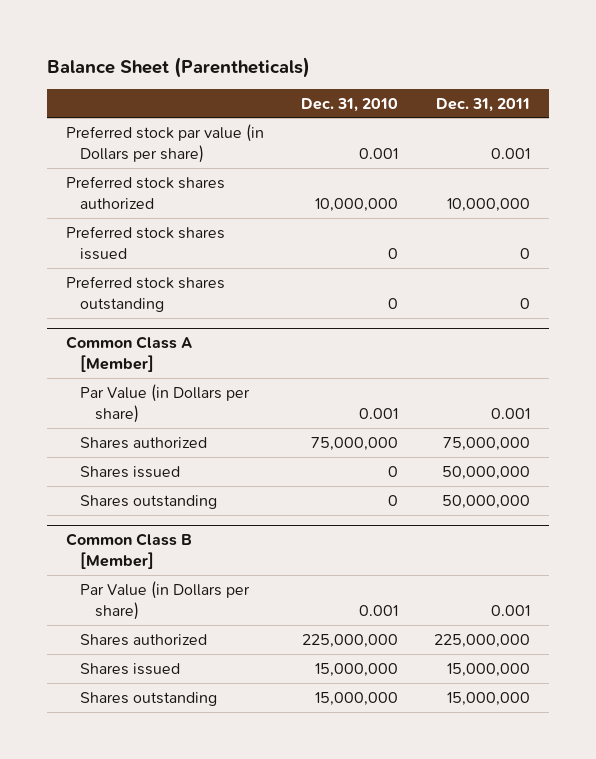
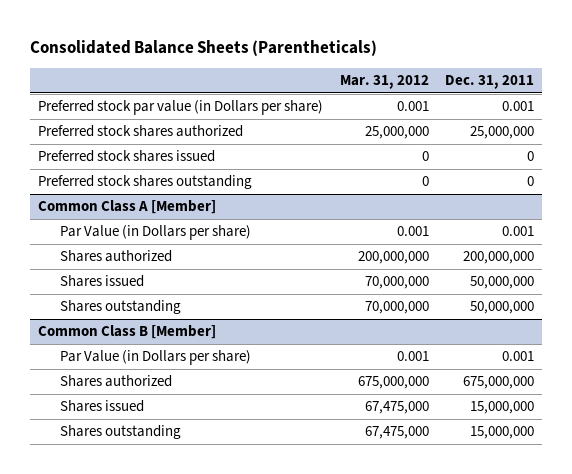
[47,56,311,78] Balance Sheet (Parentheticals) -> [29,39,377,56] Consolidated Balance Sheets (Parentheticals)
[300,97,398,112] Dec. 31, 2010 -> none
none -> [339,75,429,90] Mar. 31, 2012
[447,197,531,212] 10,000,000 -> [469,126,534,140] 25,000,000
[443,436,531,451] 75,000,000 -> [462,251,534,265] 200,000,000
[434,633,531,648] 225,000,000 -> [462,376,534,390] 675,000,000

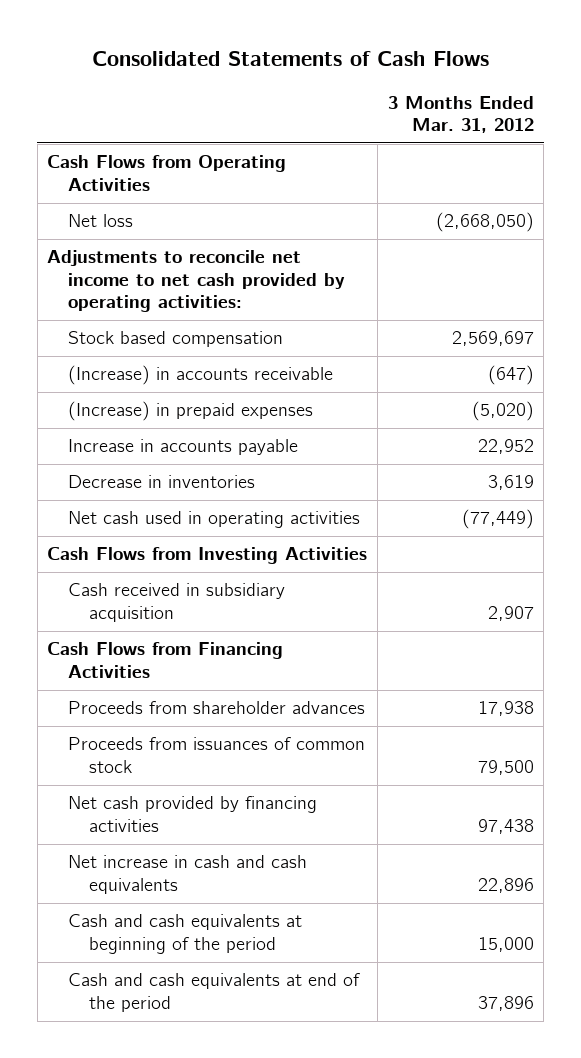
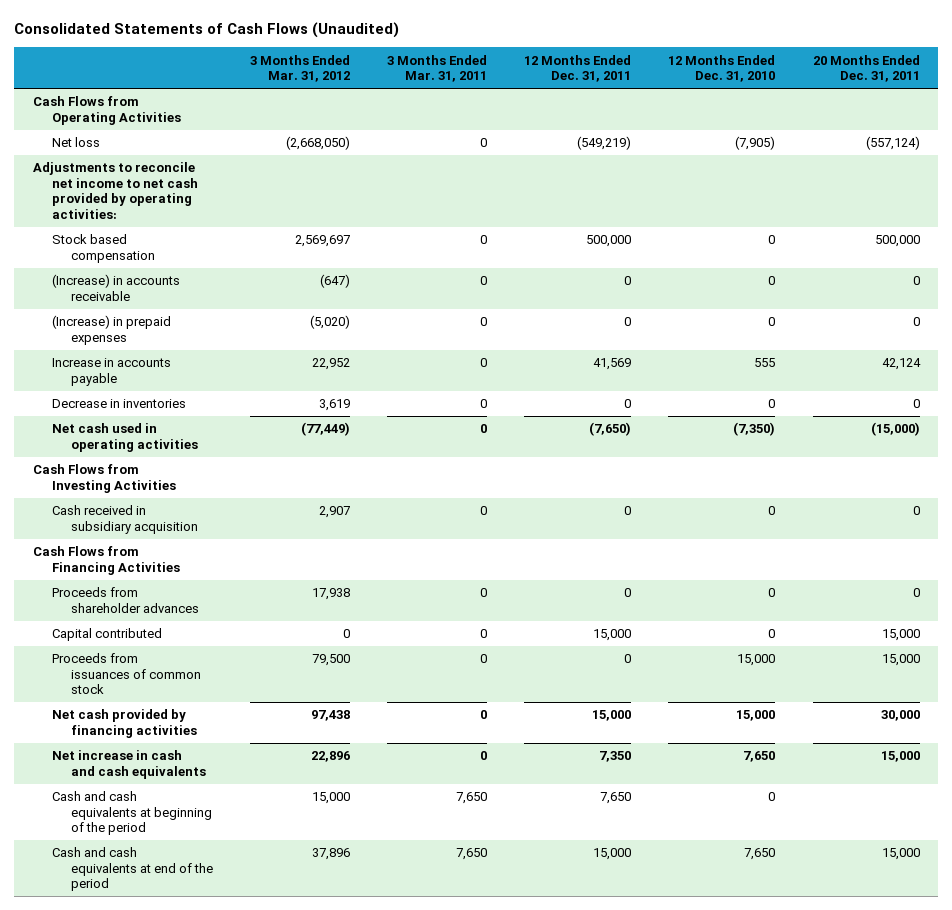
[91,50,489,66] Consolidated Statements of Cash Flows -> [14,22,400,39] Consolidated Statements of Cash Flows (Unaudited)
none -> [387,54,488,83] 3 Months Ended Mar. 31, 2011
none -> [524,54,632,83] 12 Months Ended Dec. 31, 2011
none -> [668,54,776,83] 12 Months Ended Dec. 31, 2010
none -> [812,54,920,83] 20 Months Ended Dec. 31, 2011
none -> [51,628,162,642] Capital contributed

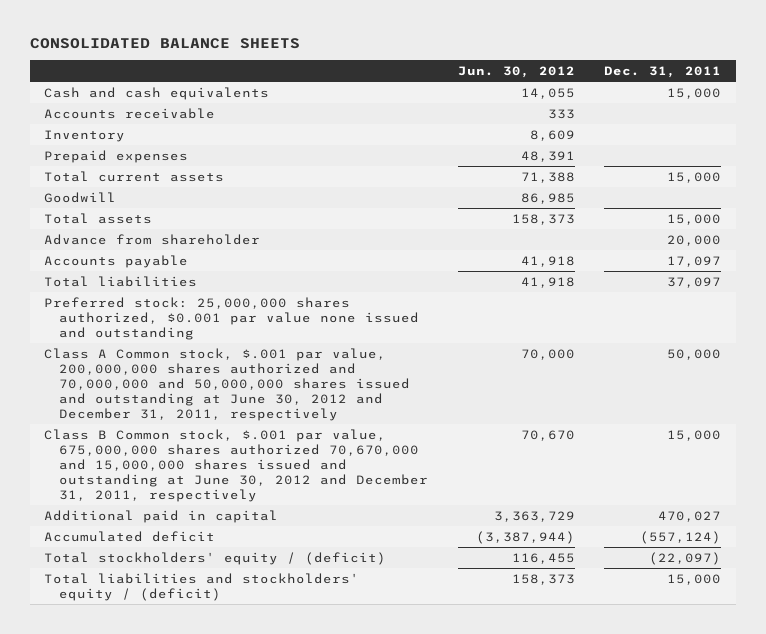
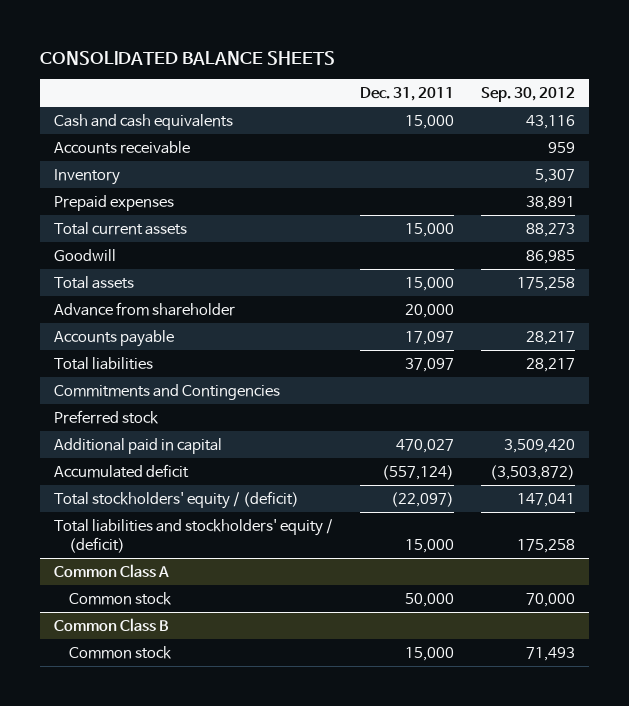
[457,65,575,78] Jun. 30, 2012 -> none
none -> [481,87,576,103] Sep. 30, 2012
[44,347,411,422] Class A Common stock, $.001 par value, 200,000,000 shares authorized and 70,000,000 and 50,000,000 shares issued and outstanding at June 30, 2012 and December 31, 2011, respectively -> none
[44,428,429,503] Class B Common stock, $.001 par value, 675,000,000 shares authorized 70,670,000 and 15,000,000 shares issued and outstanding at June 30, 2012 and December 31, 2011, respectively -> none
none -> [53,384,280,401] Commitments and Contingencies
[44,296,420,340] Preferred stock: 25,000,000 shares authorized, $0.001 par value none issued and outstanding -> [53,410,159,425] Preferred stock
none -> [53,564,169,579] Common Class A
none -> [68,592,172,606] Common stock
none -> [53,618,169,633] Common Class B
none -> [68,646,172,660] Common stock

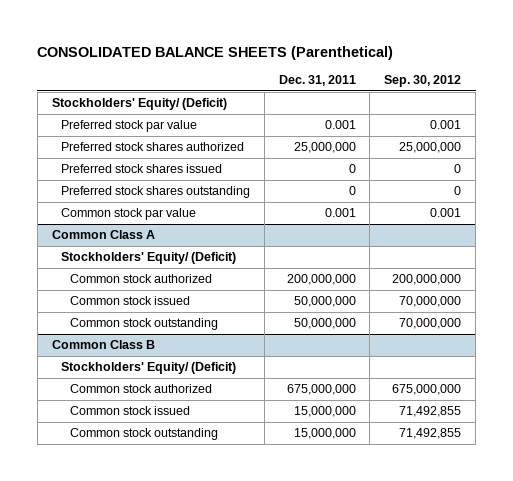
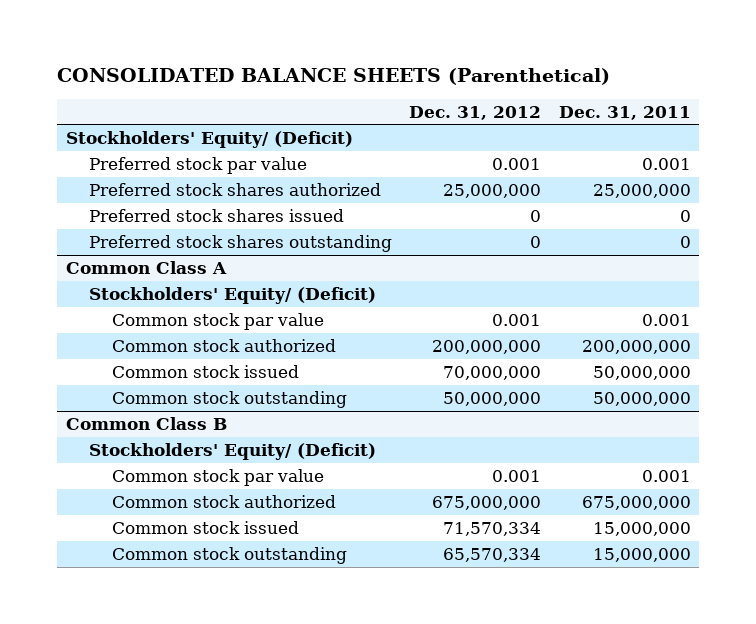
[384,75,462,88] Sep. 30, 2012 -> none
none -> [409,105,542,120] Dec. 31, 2012
[60,208,196,221] Common stock par value -> none
none -> [112,312,325,330] Common stock par value
none -> [112,468,325,486] Common stock par value

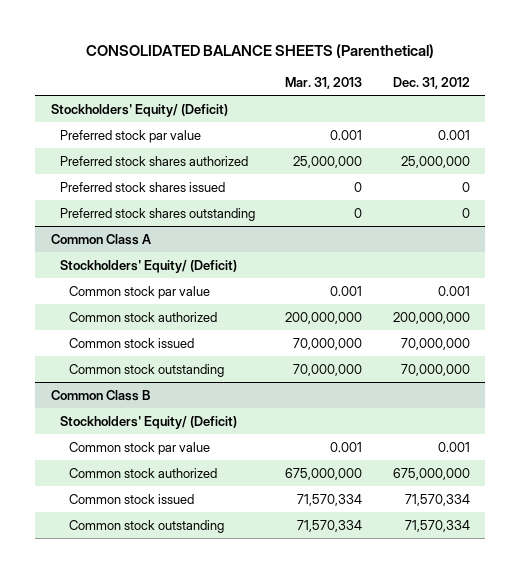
[558,105,691,120] Dec. 31, 2011 -> none
none -> [285,76,363,89] Mar. 31, 2013
[443,391,542,406] 50,000,000 -> [400,363,470,376] 70,000,000
[443,547,542,562] 65,570,334 -> [404,519,470,532] 71,570,334

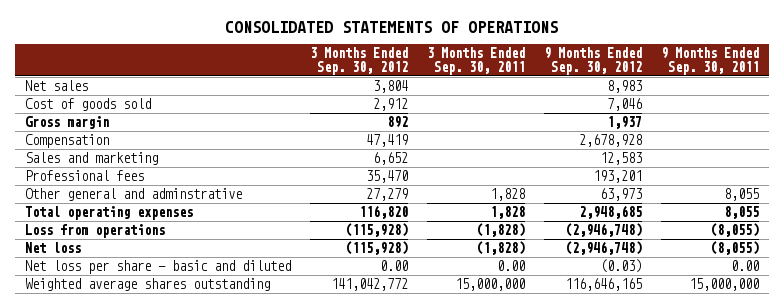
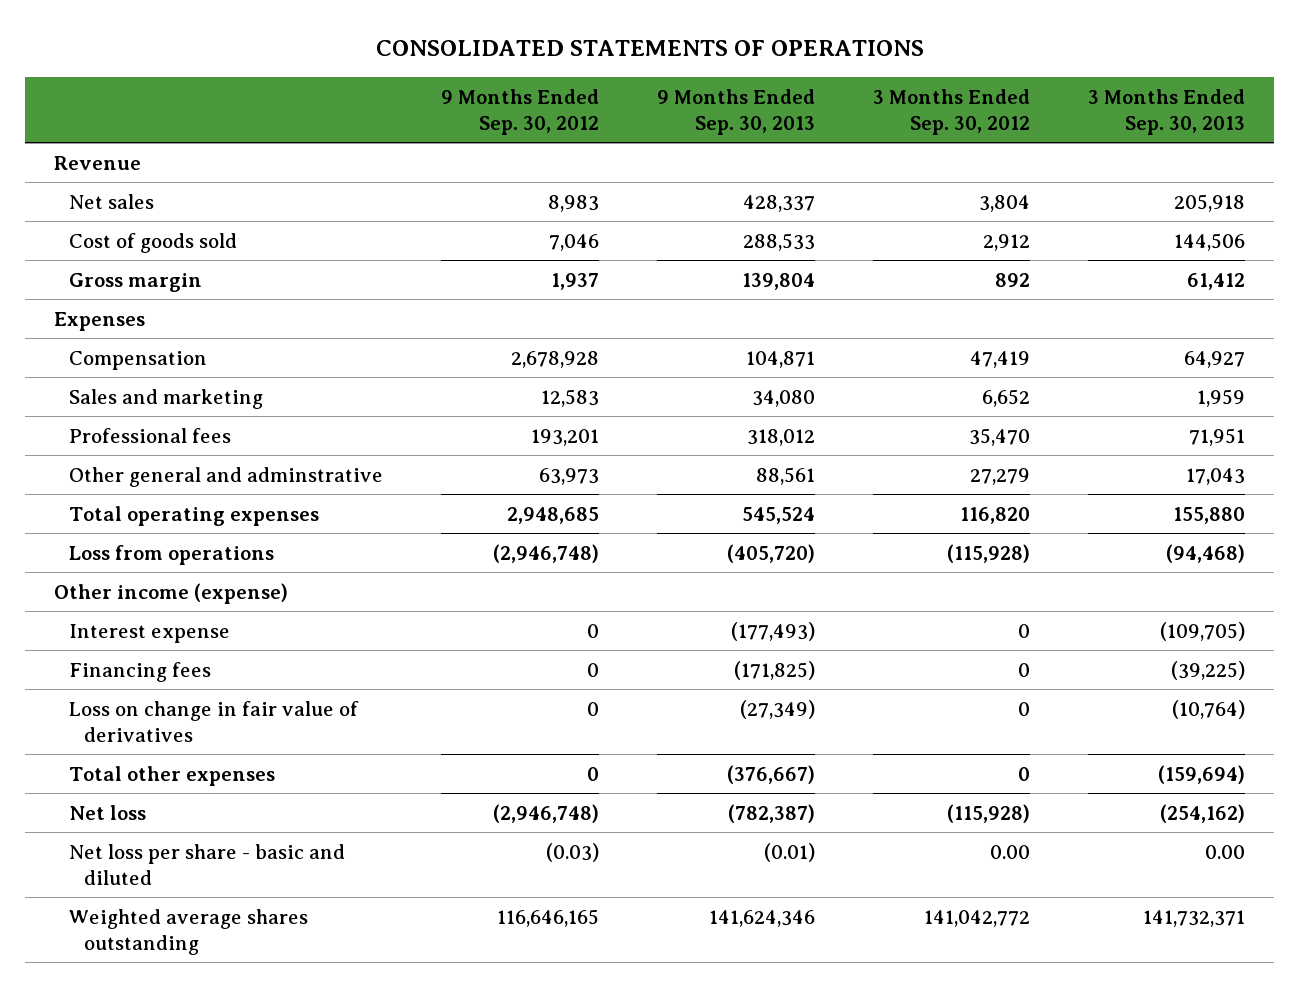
[426,47,525,75] 3 Months Ended Sep. 30, 2011 -> none
[661,47,760,75] 9 Months Ended Sep. 30, 2011 -> none
none -> [657,88,816,135] 9 Months Ended Sep. 30, 2013
none -> [1088,88,1246,135] 3 Months Ended Sep. 30, 2013
none -> [53,155,141,170] Revenue
none -> [53,311,145,331] Expenses
none -> [53,582,288,604] Other income (expense)
none -> [68,623,230,643] Interest expense
none -> [68,661,211,682] Financing fees
none -> [68,700,359,742] Loss on change in fair value of derivatives
none -> [68,765,275,786] Total other expenses

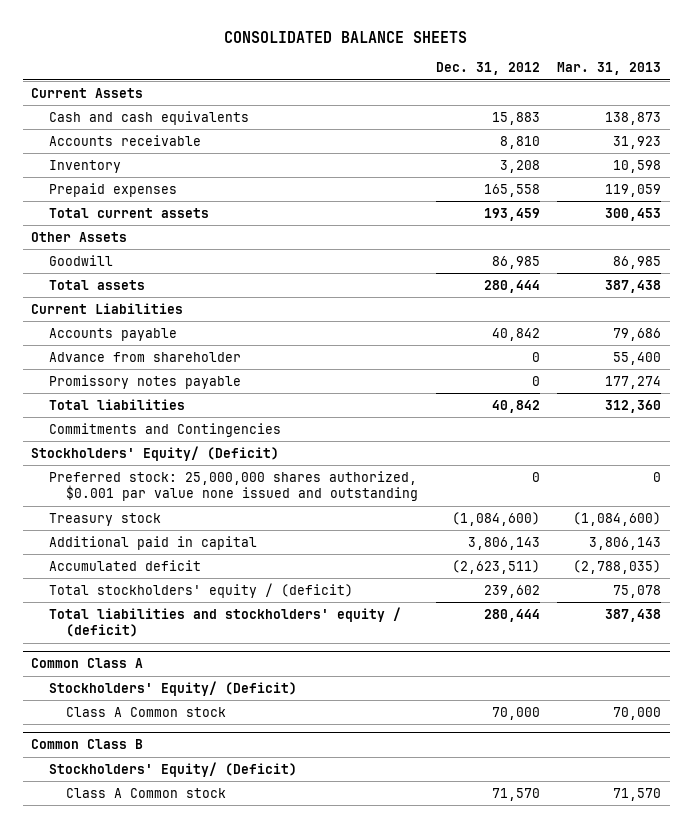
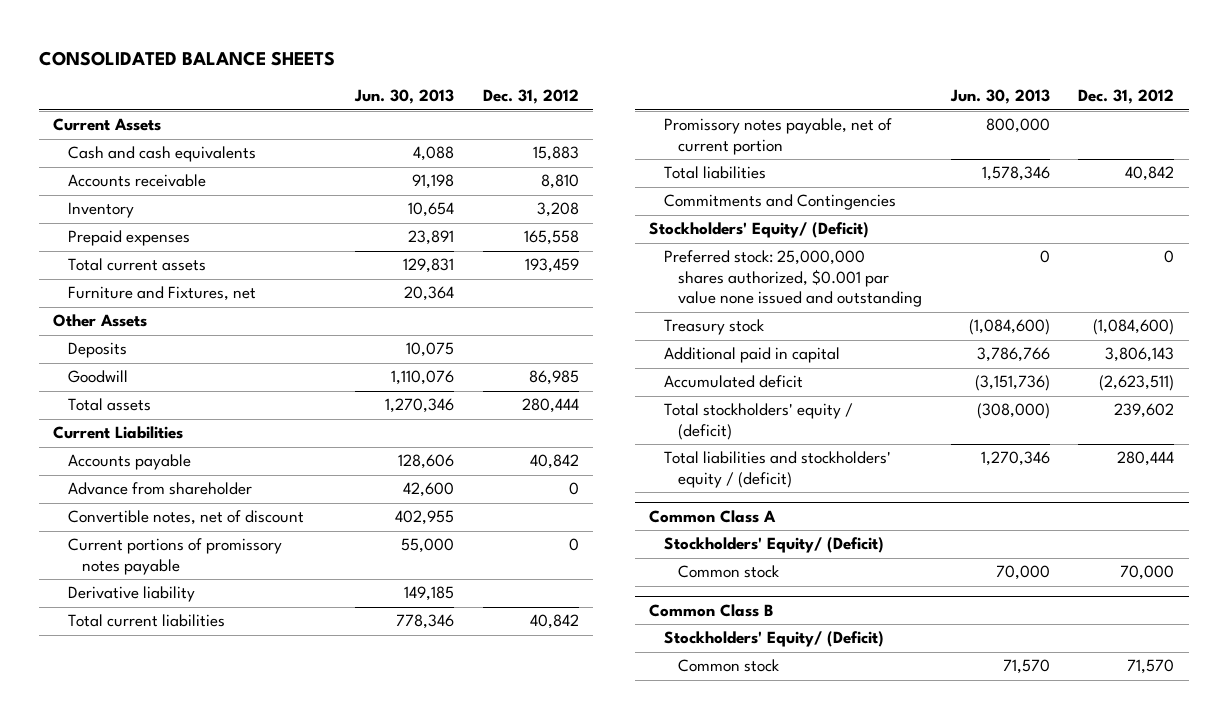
[556,62,661,76] Mar. 31, 2013 -> none
none -> [353,89,454,105] Jun. 30, 2013
none -> [67,286,256,302] Furniture and Fixtures, net
none -> [67,342,127,359] Deposits
none -> [67,510,304,526] Convertible notes, net of discount
[48,374,241,389] Promissory notes payable -> [67,538,282,575] Current portions of promissory notes payable
none -> [67,586,195,603] Derivative liability
none -> [67,614,225,628] Total current liabilities
none -> [663,118,892,155] Promissory notes payable, net of current portion
[66,706,227,717] Class A Common stock -> [677,565,779,579] Common stock
[66,787,227,798] Class A Common stock -> [677,659,779,673] Common stock

